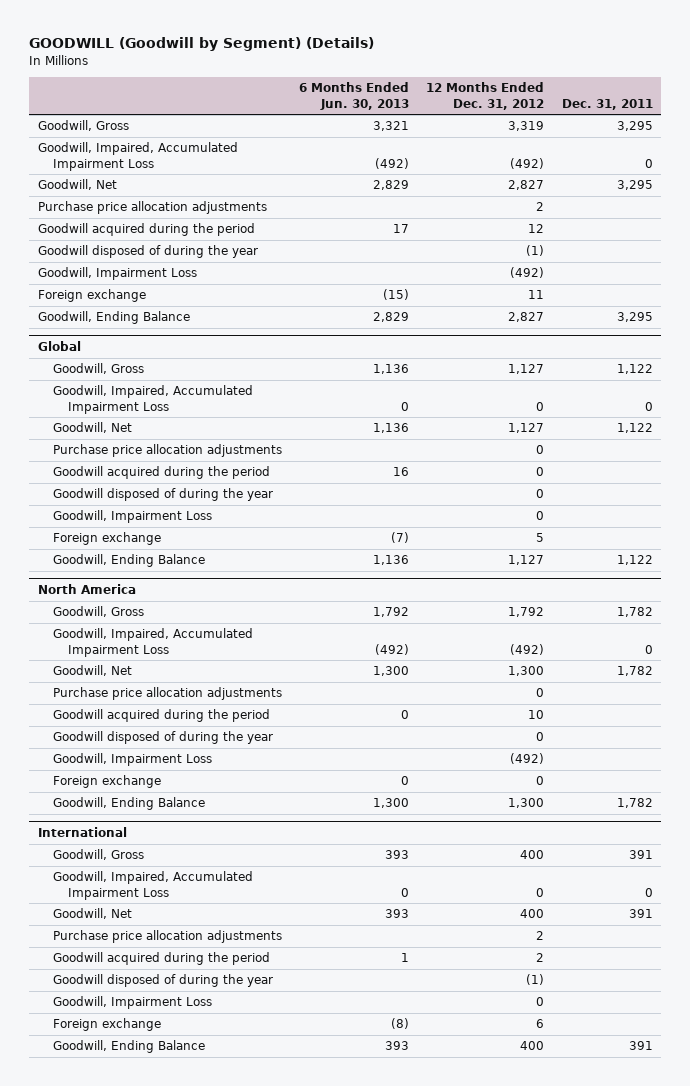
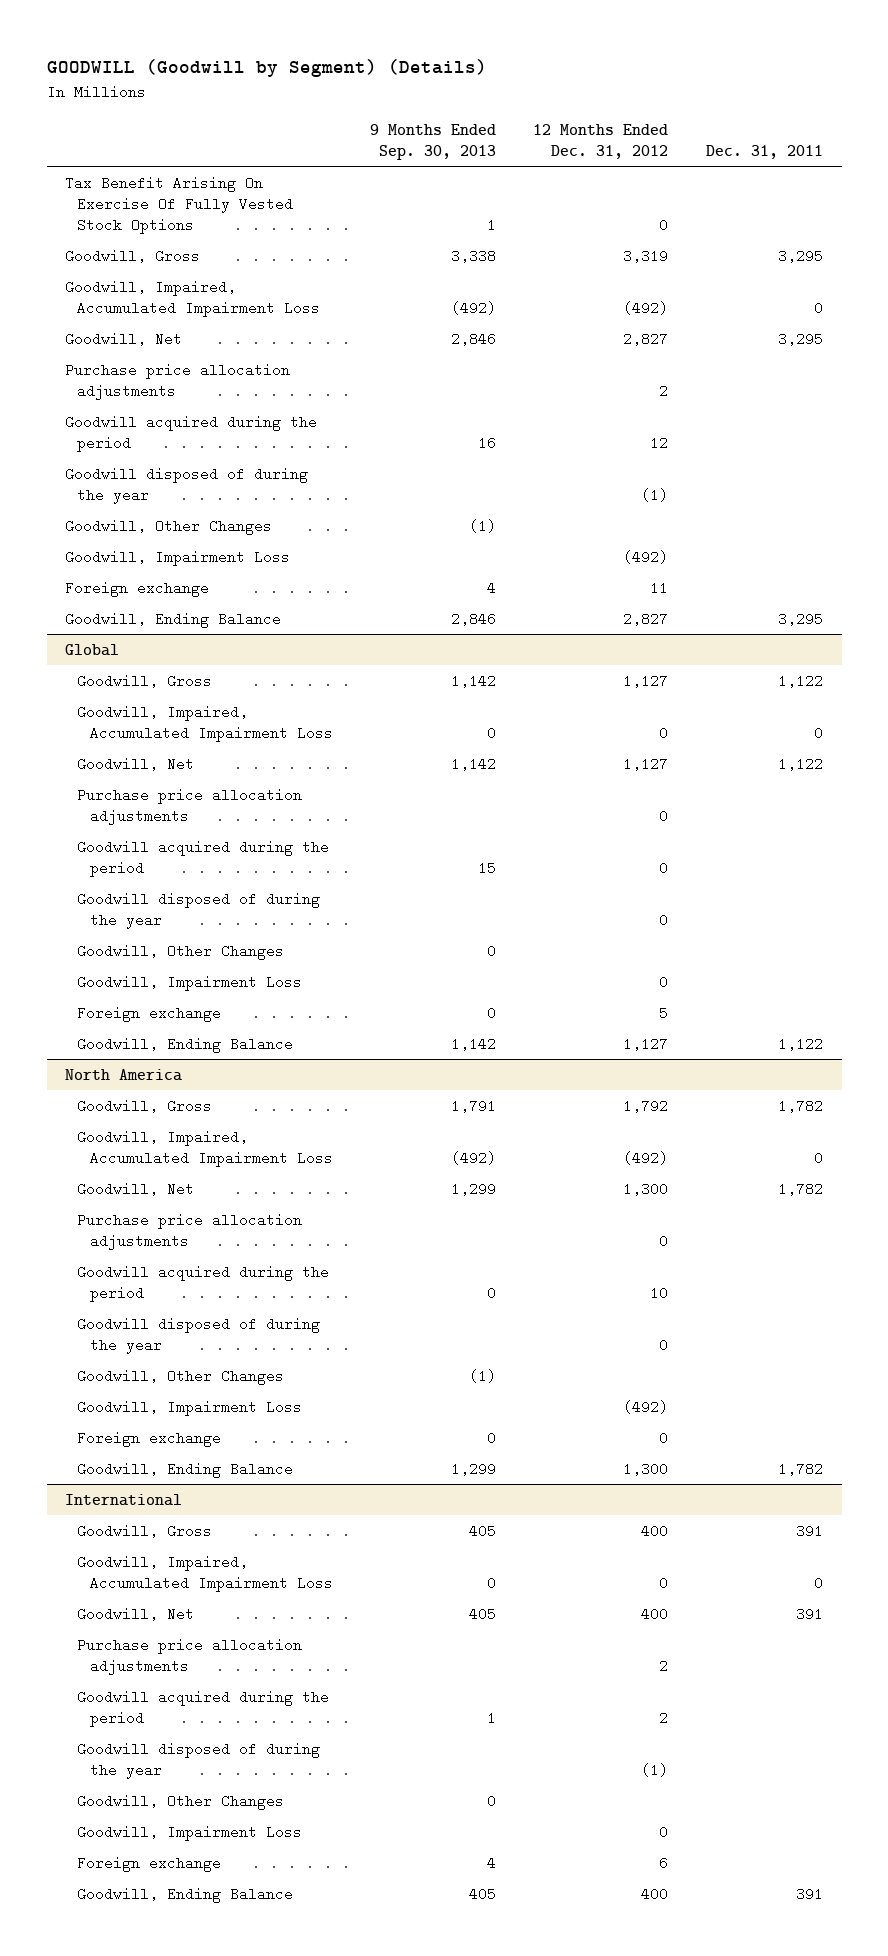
[299,82,410,110] 6 Months Ended Jun. 30, 2013 -> none
none -> [370,123,497,160] 9 Months Ended Sep. 30, 2013
none -> [65,175,294,235] Tax Benefit Arising On Exercise Of Fully Vested Stock Options
none -> [65,518,273,535] Goodwill, Other Changes
none -> [77,943,285,960] Goodwill, Other Changes
none -> [77,1368,285,1385] Goodwill, Other Changes
none -> [77,1793,285,1810] Goodwill, Other Changes

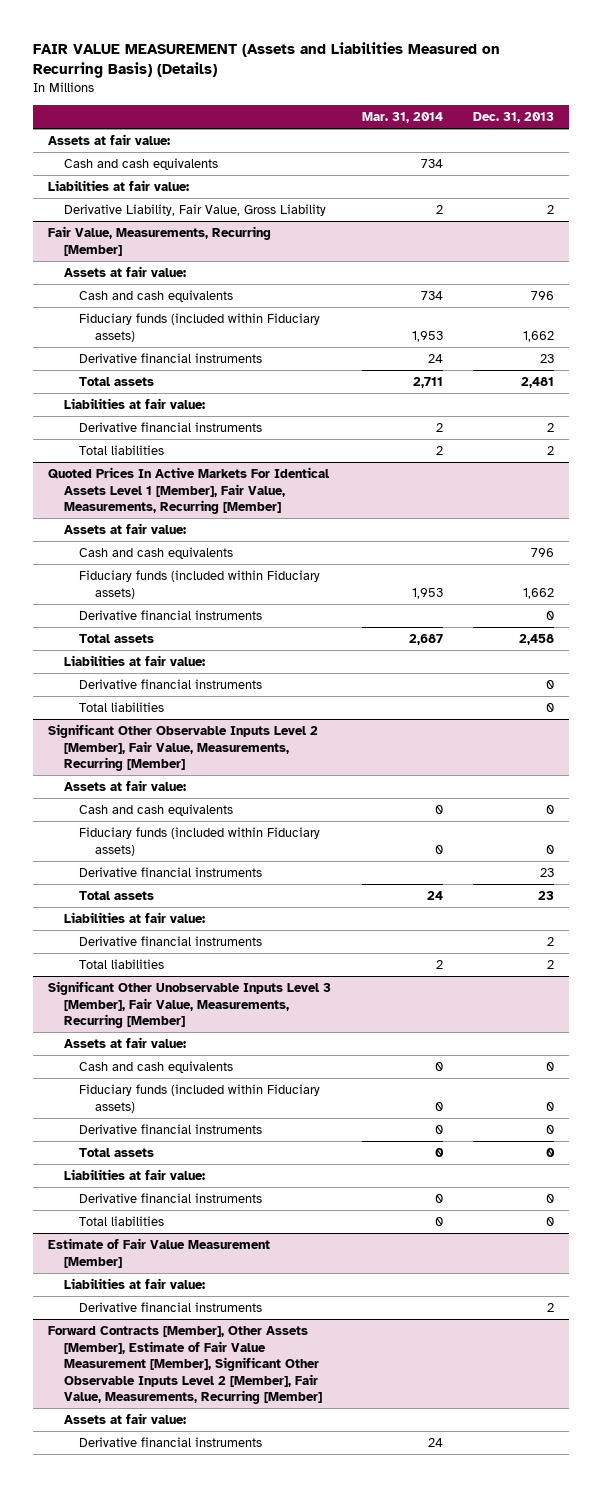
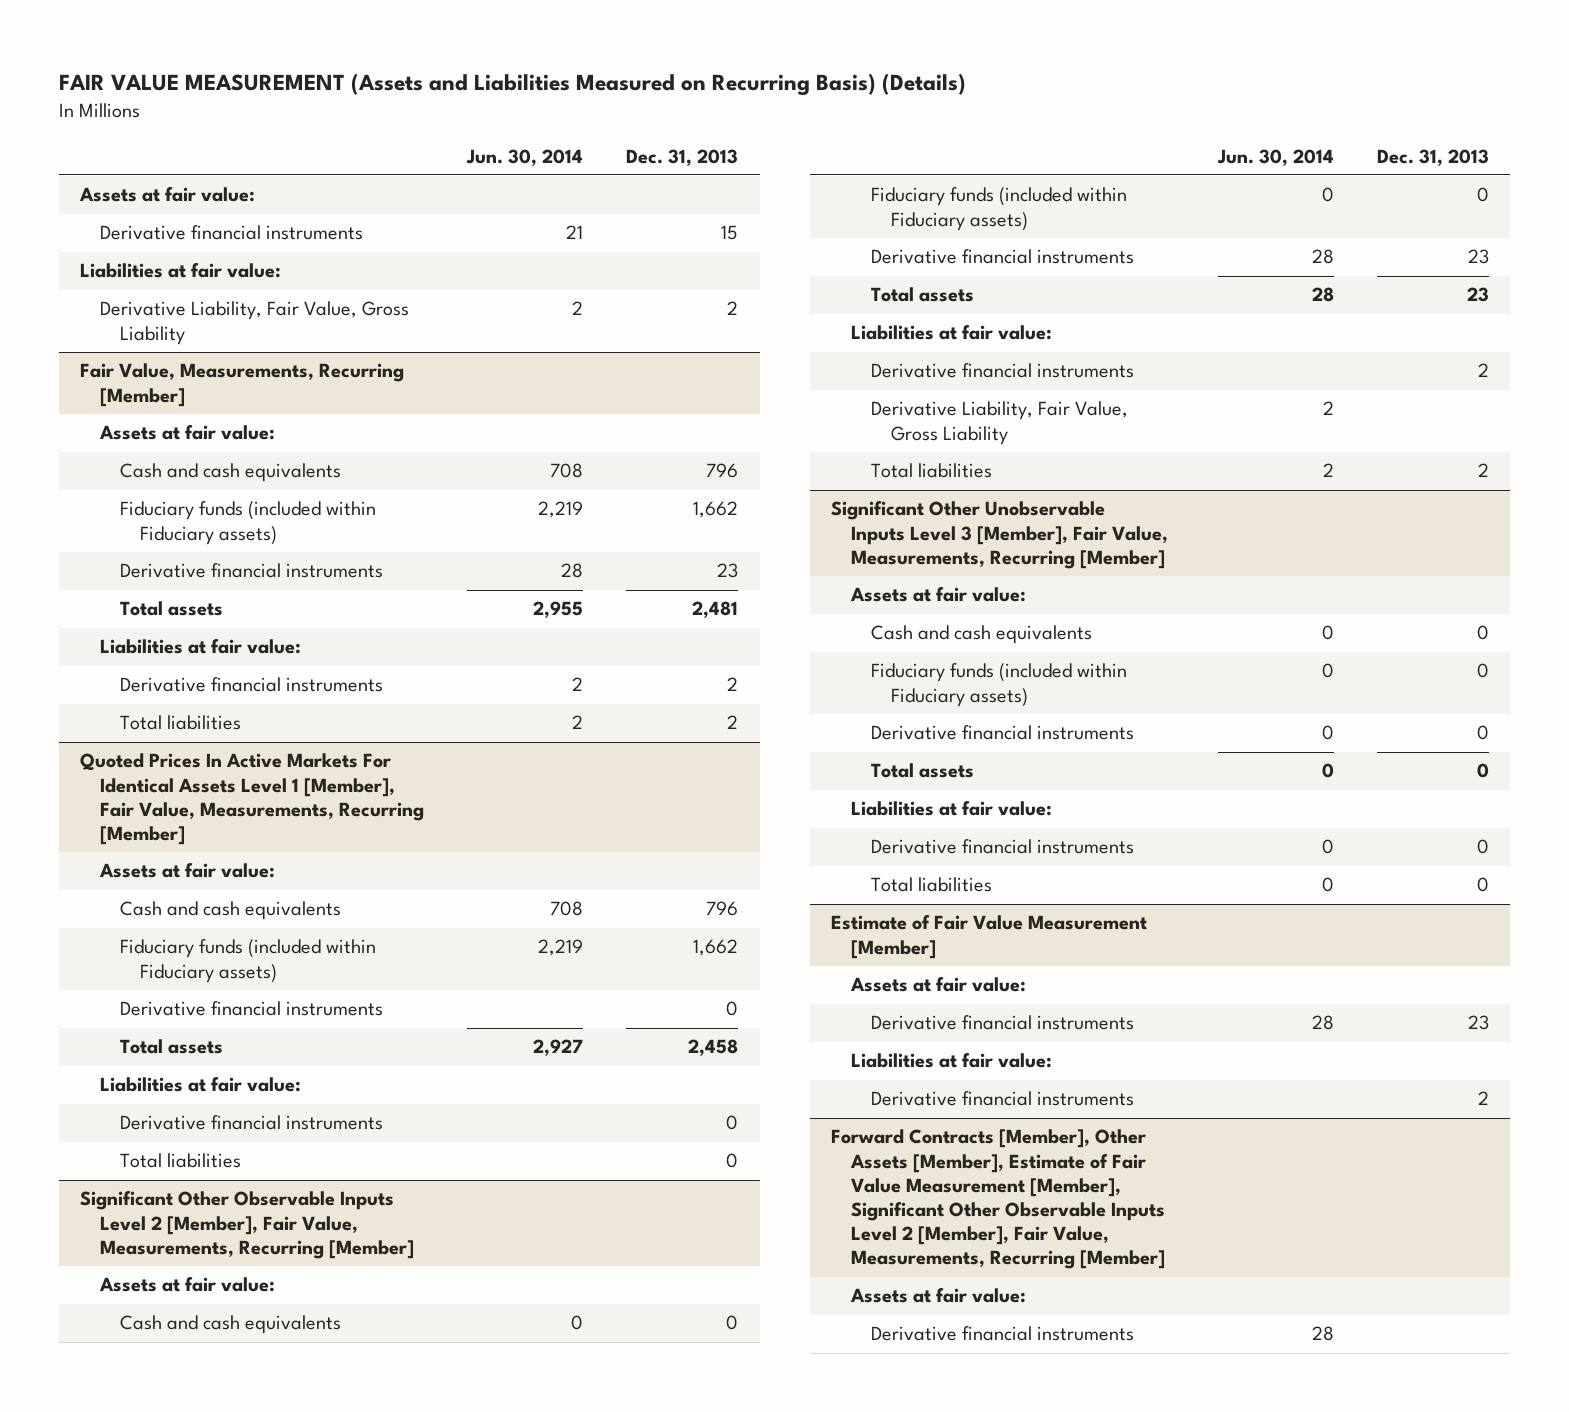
[361,112,443,124] Mar. 31, 2014 -> none
none -> [466,148,584,166] Jun. 30, 2014
[63,157,218,170] Cash and cash equivalents -> none
none -> [100,225,364,241] Derivative financial instruments
none -> [871,401,1129,445] Derivative Liability, Fair Value, Gross Liability
none -> [850,977,1027,993] Assets at fair value:
none -> [871,1015,1135,1031] Derivative financial instruments

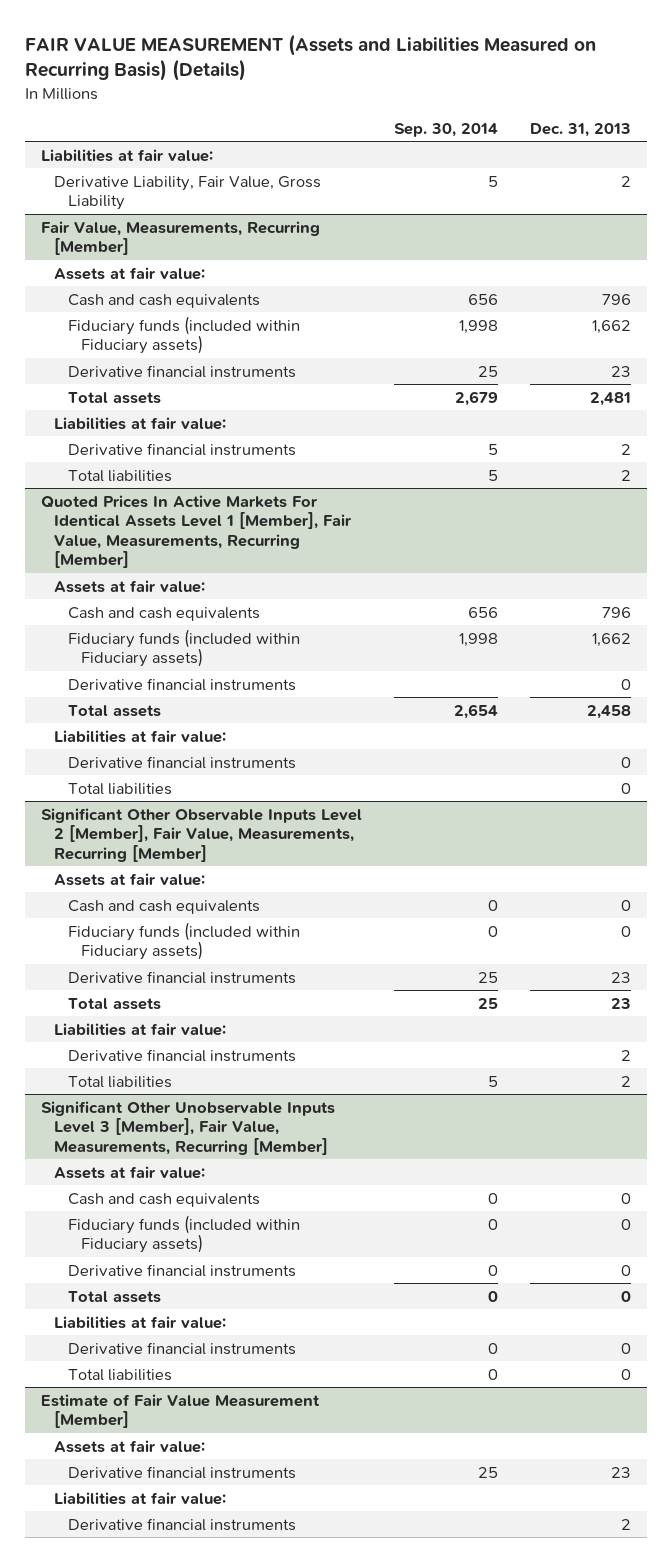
[466,148,584,166] Jun. 30, 2014 -> none
none -> [394,122,499,137] Sep. 30, 2014
[79,187,256,203] Assets at fair value: -> none
[100,225,364,241] Derivative financial instruments -> none
[871,401,1129,445] Derivative Liability, Fair Value, Gross Liability -> none
[831,1129,1166,1270] Forward Contracts [Member], Other Assets [Member], Estimate of Fair Value Measurement [Member], Significant Other Observable Inputs Level 2 [Member], Fair Value, Measurements, Recurring [Member] -> none
[850,1288,1027,1304] Assets at fair value: -> none
[871,1326,1135,1342] Derivative financial instruments -> none

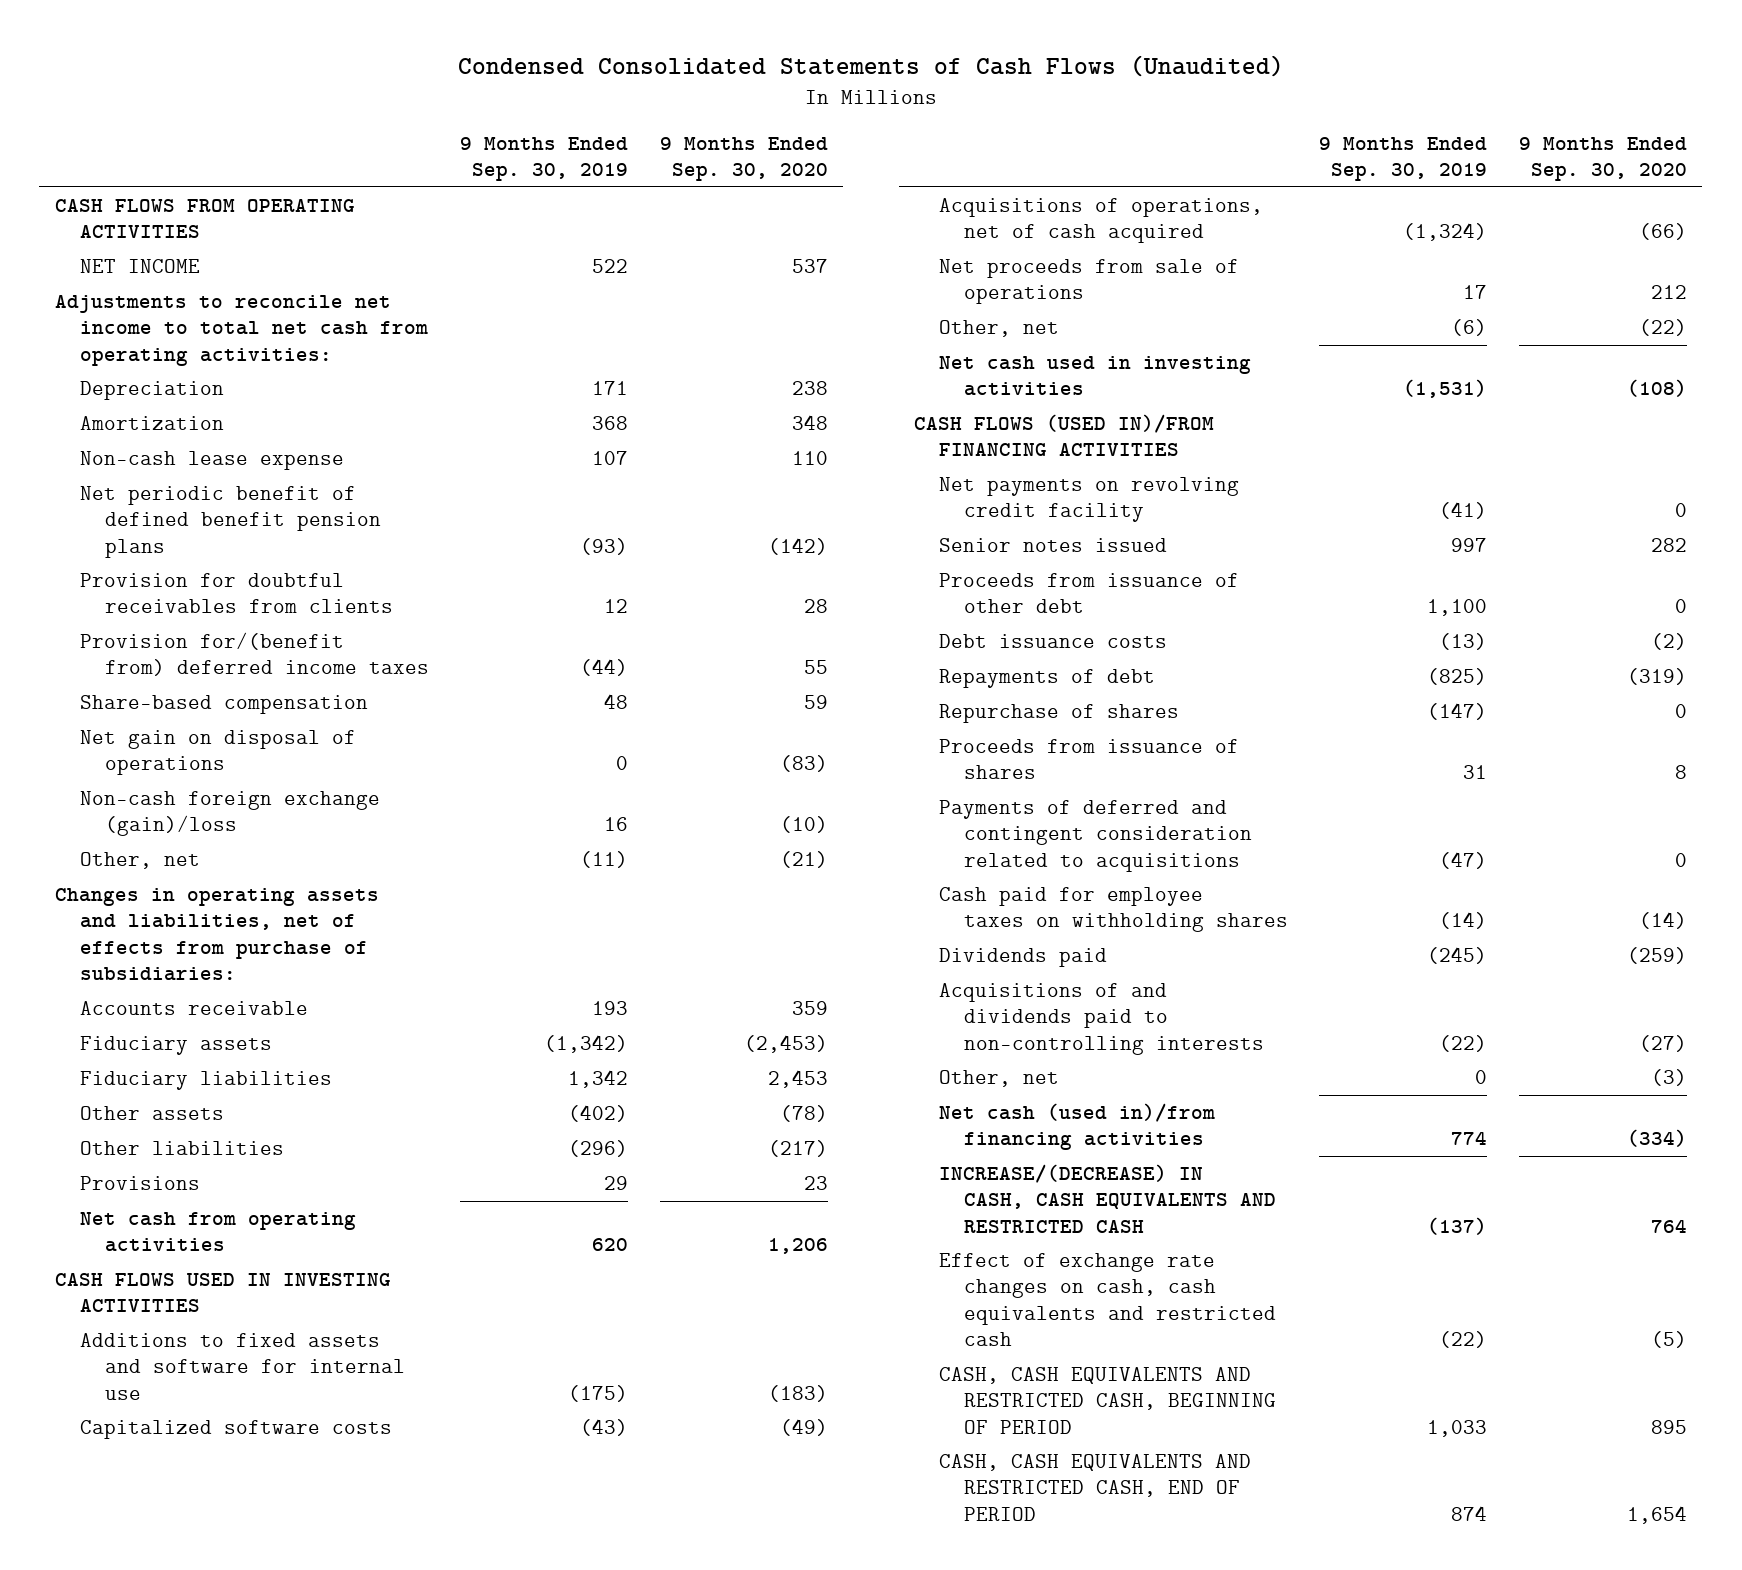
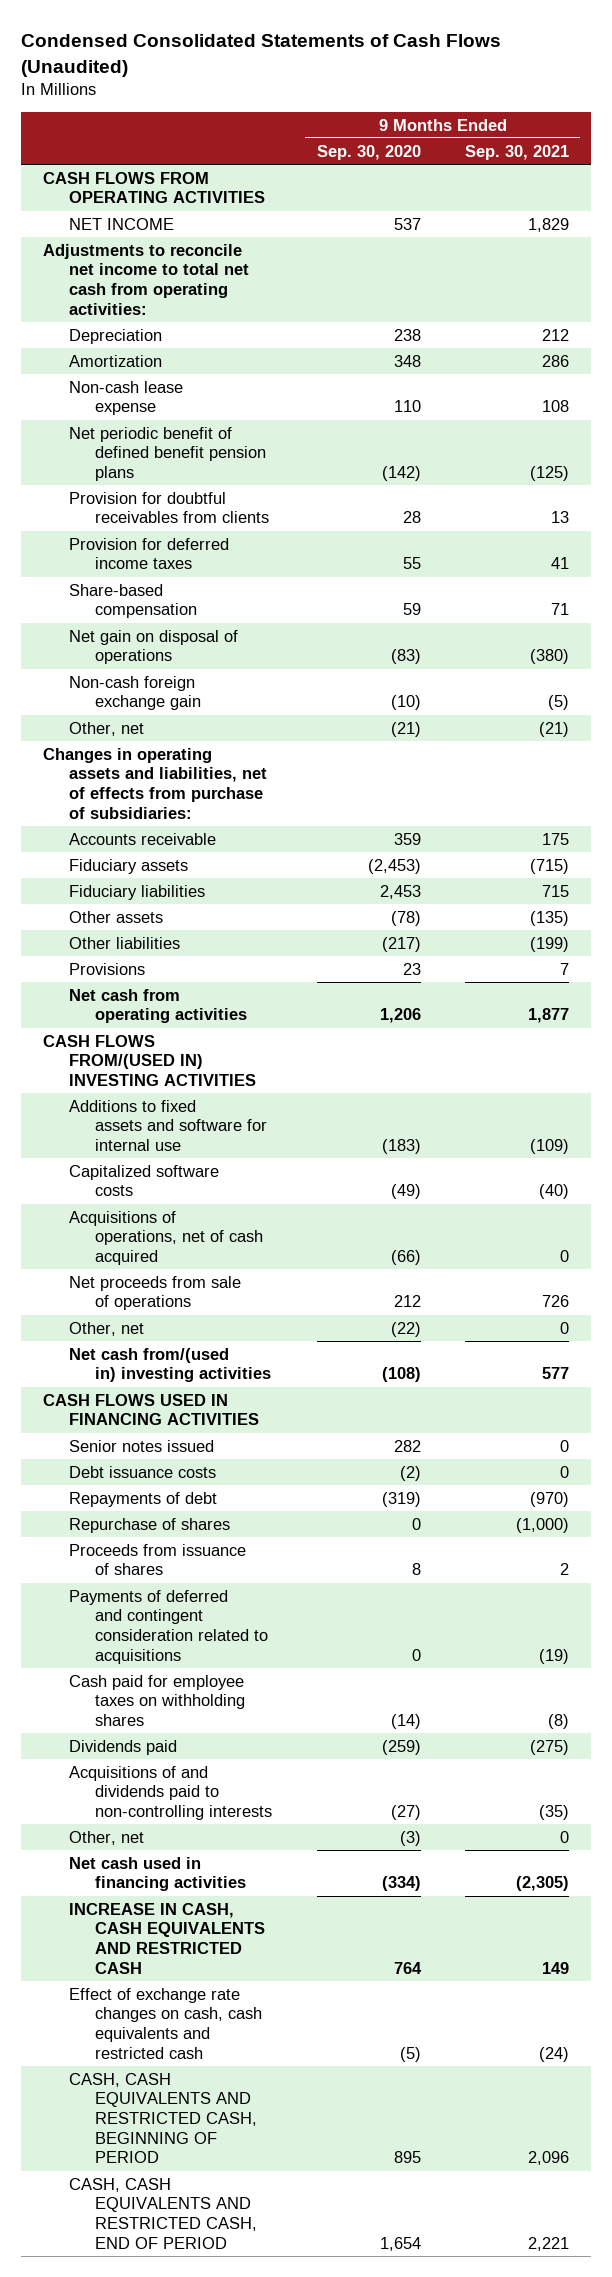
[460,137,629,182] 9 Months Ended Sep. 30, 2019 -> none
none -> [465,144,570,160] Sep. 30, 2021
[79,632,429,677] Provision for/(benefit from) deferred income taxes -> [68,537,229,570] Provision for deferred income taxes
[79,791,380,837] Non-cash foreign exchange (gain)/loss -> [68,675,201,711] Non-cash foreign exchange gain
[55,1273,392,1313] CASH FLOWS USED IN INVESTING ACTIVITIES -> [42,1034,256,1087] CASH FLOWS FROM/(USED IN) INVESTING ACTIVITIES
[939,477,1240,523] Net payments on revolving credit facility -> none
[939,356,1252,397] Net cash used in investing activities -> [68,1347,271,1383] Net cash from/(used in) investing activities
[914,414,1215,457] CASH FLOWS (USED IN)/FROM FINANCING ACTIVITIES -> [42,1393,259,1426] CASH FLOWS USED IN FINANCING ACTIVITIES
[939,573,1240,614] Proceeds from issuance of other debt -> none
[939,1103,1216,1151] Net cash (used in)/from financing activities -> [68,1856,246,1892] Net cash used in financing activities
[939,1164,1276,1233] INCREASE/(DECREASE) IN CASH, CASH EQUIVALENTS AND RESTRICTED CASH -> [68,1902,265,1974] INCREASE IN CASH, CASH EQUIVALENTS AND RESTRICTED CASH

